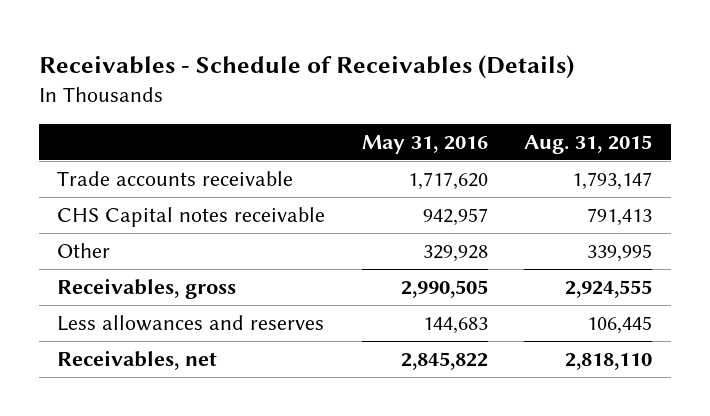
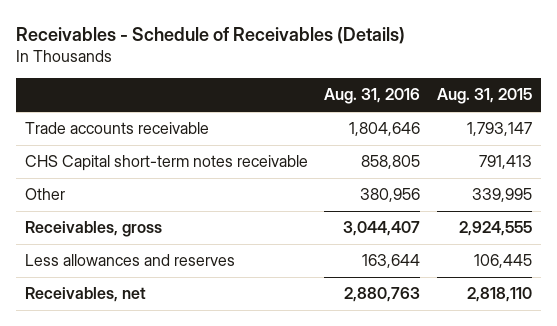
[361,135,488,155] May 31, 2016 -> none
none -> [324,88,421,105] Aug. 31, 2016
[57,206,326,227] CHS Capital notes receivable -> [24,155,308,172] CHS Capital short-term notes receivable

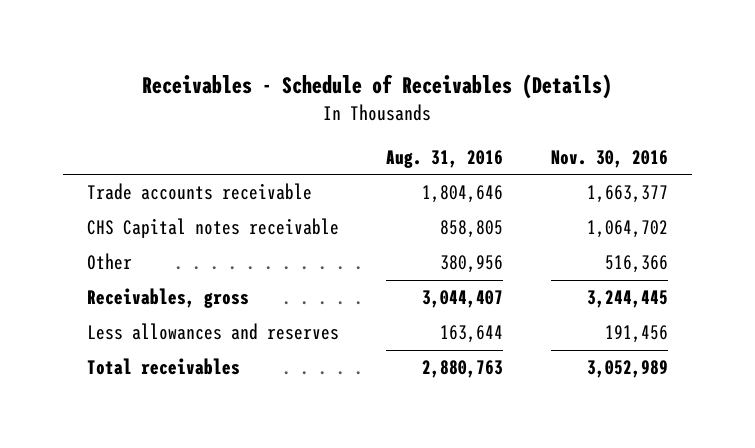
[437,88,533,105] Aug. 31, 2015 -> none
none -> [550,149,668,168] Nov. 30, 2016
[24,155,308,172] CHS Capital short-term notes receivable -> [86,218,339,239] CHS Capital notes receivable
[24,287,146,303] Receivables, net -> [86,358,240,376] Total receivables

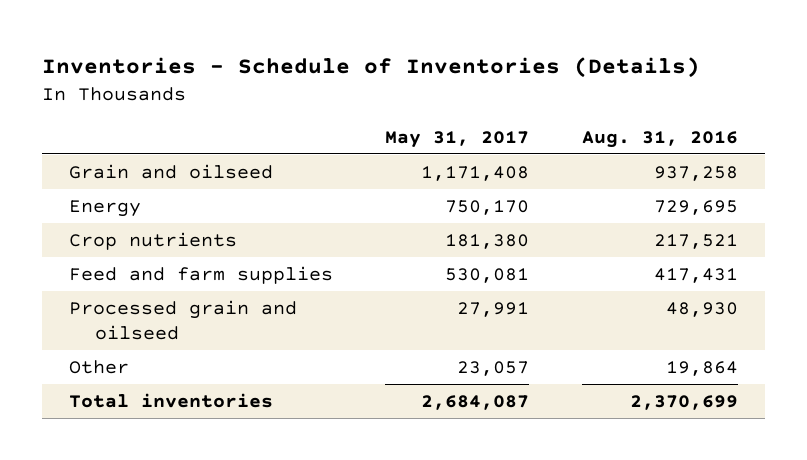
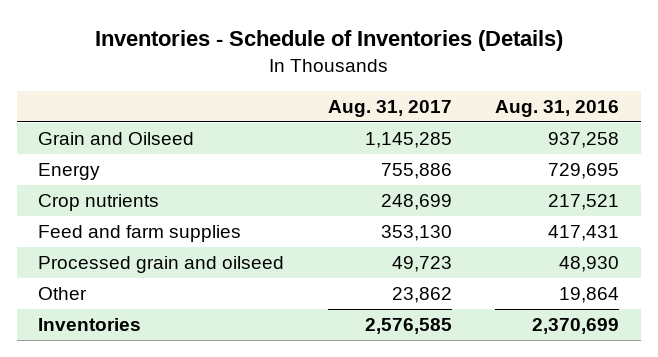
[385,130,530,148] May 31, 2017 -> none
none -> [327,100,452,118] Aug. 31, 2017
[68,163,273,179] Grain and oilseed -> [38,131,195,145] Grain and Oilseed
[68,392,273,408] Total inventories -> [38,317,142,331] Inventories

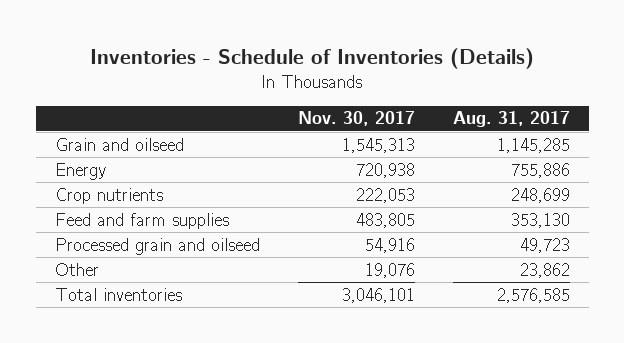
[495,100,620,118] Aug. 31, 2016 -> none
none -> [297,111,415,127] Nov. 30, 2017
[38,131,195,145] Grain and Oilseed -> [54,137,184,151] Grain and oilseed
[38,317,142,331] Inventories -> [54,287,182,301] Total inventories

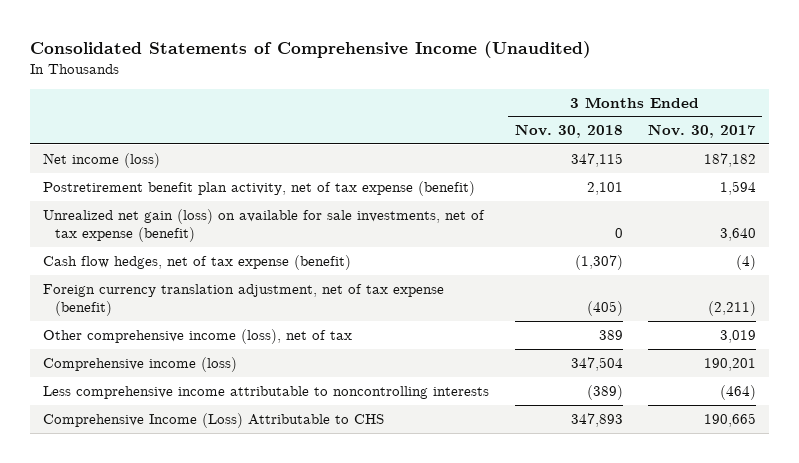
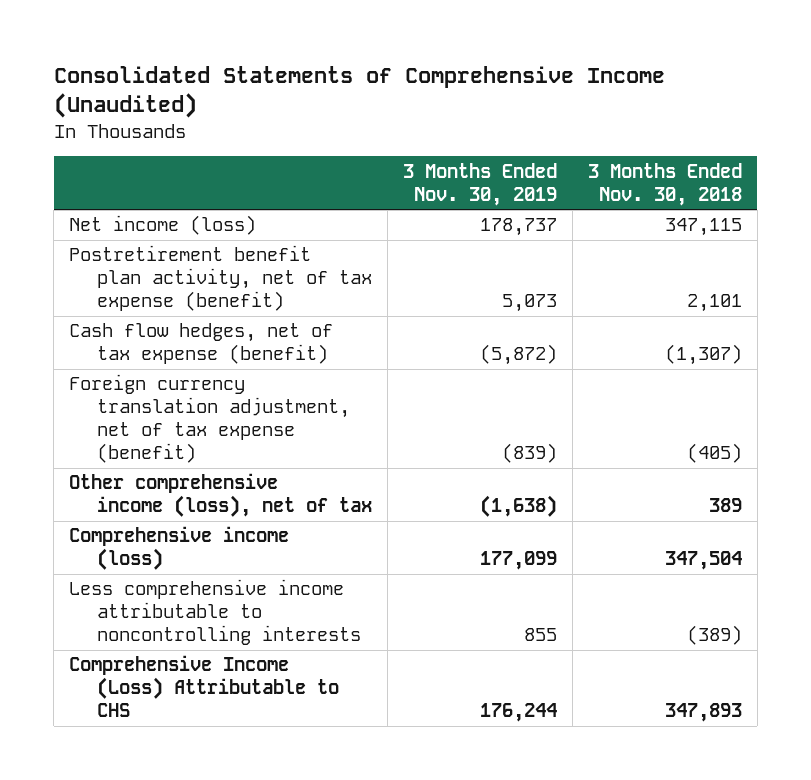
[647,124,756,139] Nov. 30, 2017 -> none
none -> [403,162,558,206] 3 Months Ended Nov. 30, 2019
[43,208,486,243] Unrealized net gain (loss) on available for sale investments, net of tax expense (benefit) -> none

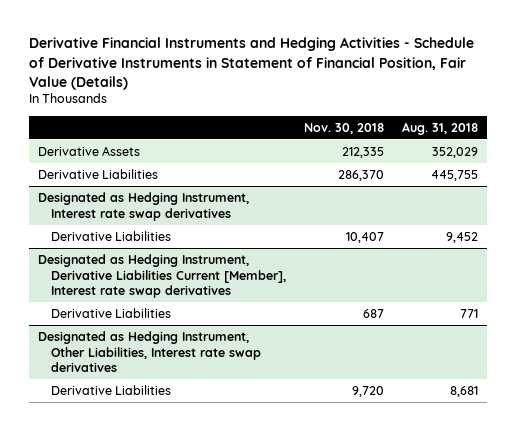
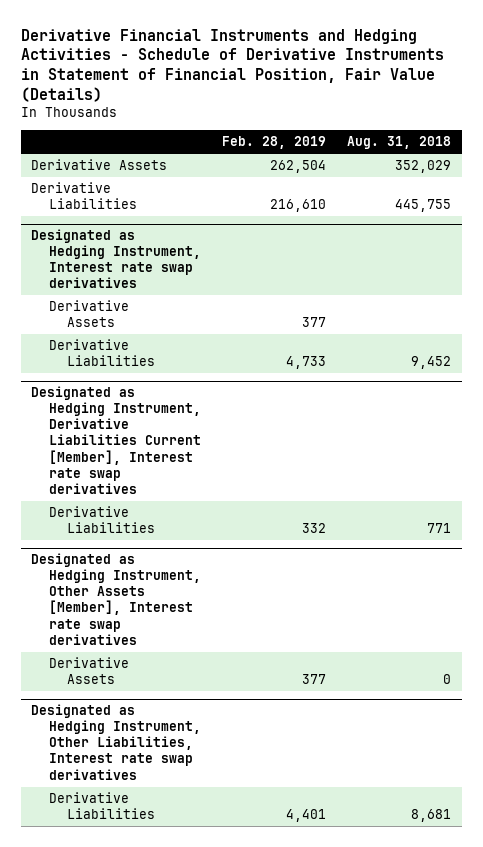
[304,122,385,134] Nov. 30, 2018 -> none
none -> [222,136,327,150] Feb. 28, 2019
none -> [49,300,130,328] Derivative Assets
none -> [31,553,202,645] Designated as Hedging Instrument, Other Assets [Member], Interest rate swap derivatives
none -> [49,657,130,685] Derivative Assets

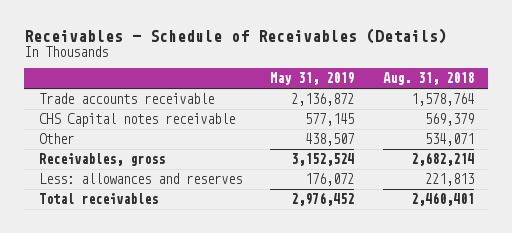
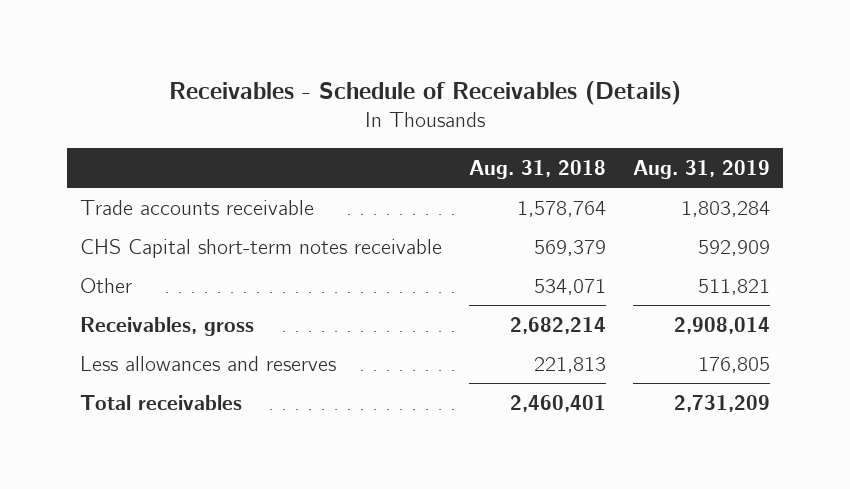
[270,72,355,86] May 31, 2019 -> none
none -> [632,159,770,179] Aug. 31, 2019
[38,113,235,128] CHS Capital notes receivable -> [80,238,443,258] CHS Capital short-term notes receivable
[38,173,242,185] Less: allowances and reserves -> [80,355,337,371] Less allowances and reserves

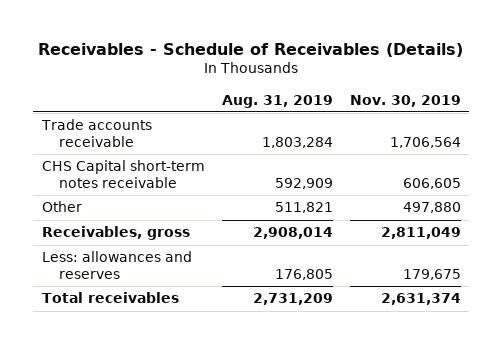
[469,159,607,179] Aug. 31, 2018 -> none
none -> [349,94,461,107] Nov. 30, 2019
[80,355,337,371] Less allowances and reserves -> [41,251,192,279] Less: allowances and reserves

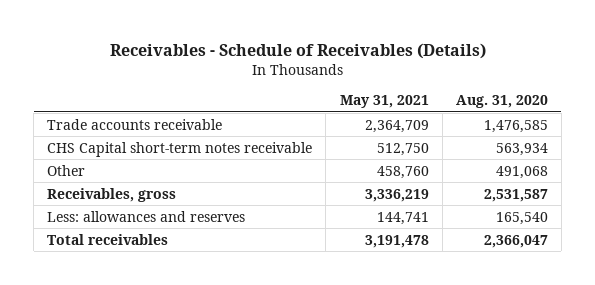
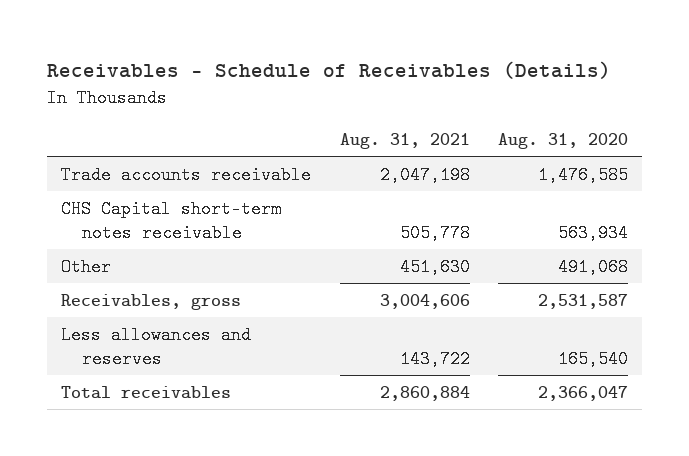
[339,95,429,109] May 31, 2021 -> none
none -> [339,132,470,149] Aug. 31, 2021
[47,210,246,222] Less: allowances and reserves -> [61,325,252,368] Less allowances and reserves

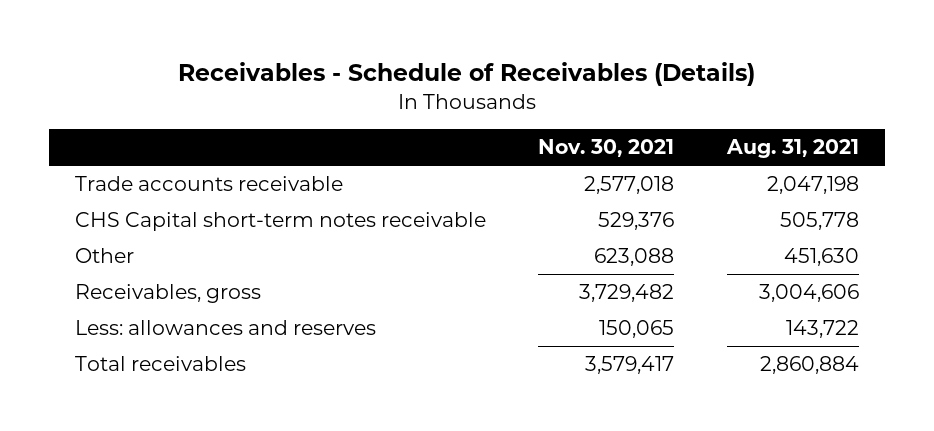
[497,132,628,149] Aug. 31, 2020 -> none
none -> [538,139,675,158] Nov. 30, 2021
[61,325,252,368] Less allowances and reserves -> [74,320,376,336] Less: allowances and reserves

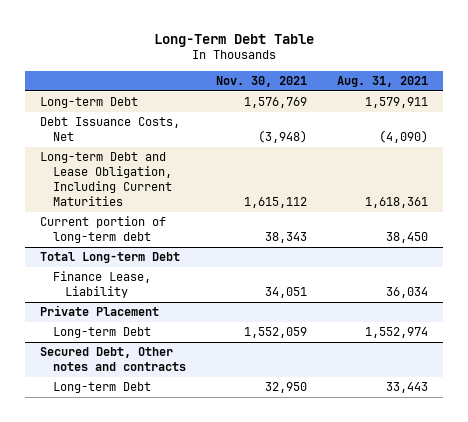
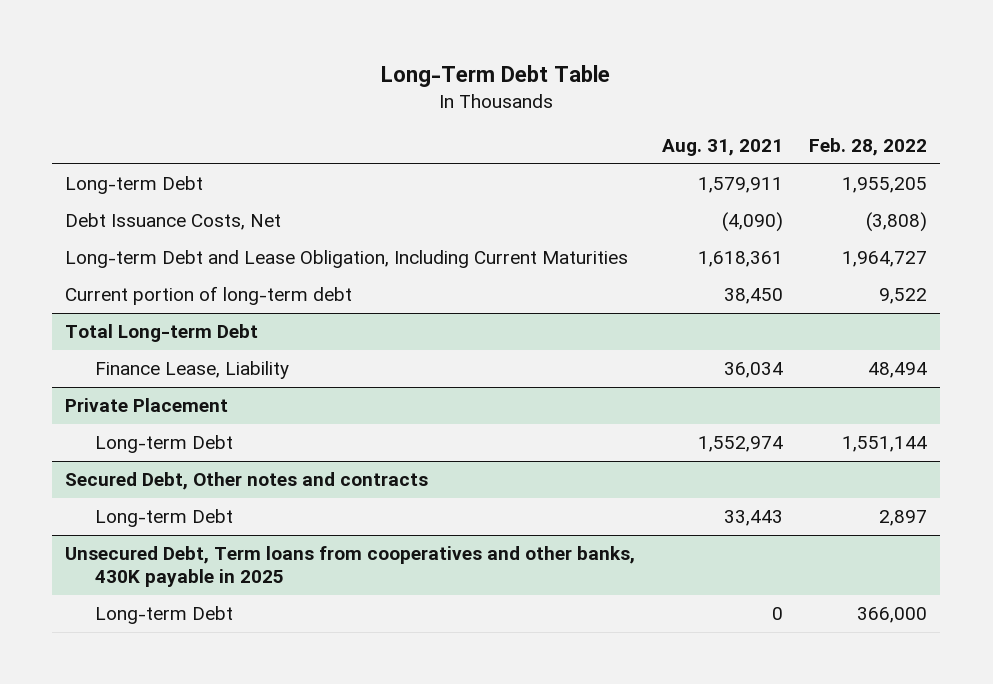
[215,76,307,88] Nov. 30, 2021 -> none
none -> [809,138,928,157] Feb. 28, 2022
none -> [65,546,636,588] Unsecured Debt, Term loans from cooperatives and other banks, 430K payable in 2025
none -> [95,606,234,625] Long-term Debt

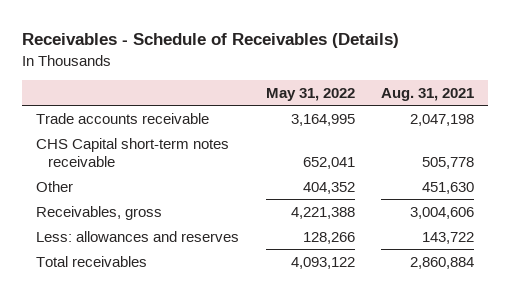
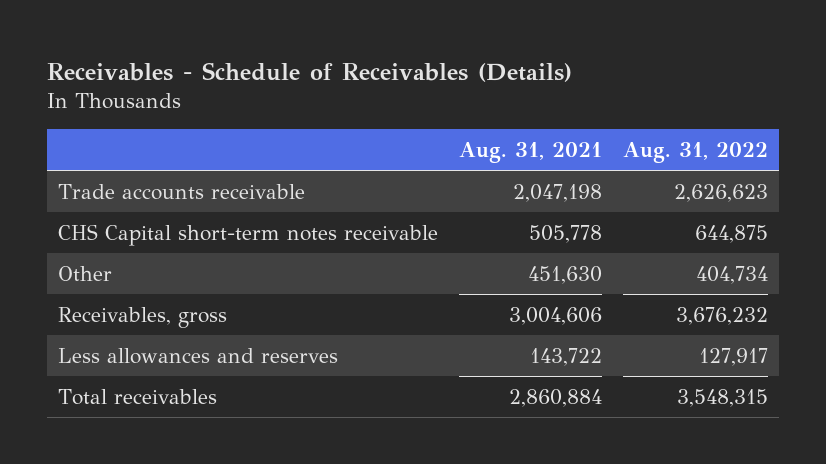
[265,88,355,102] May 31, 2022 -> none
none -> [623,141,769,163] Aug. 31, 2022
[35,230,239,242] Less: allowances and reserves -> [57,347,338,364] Less allowances and reserves

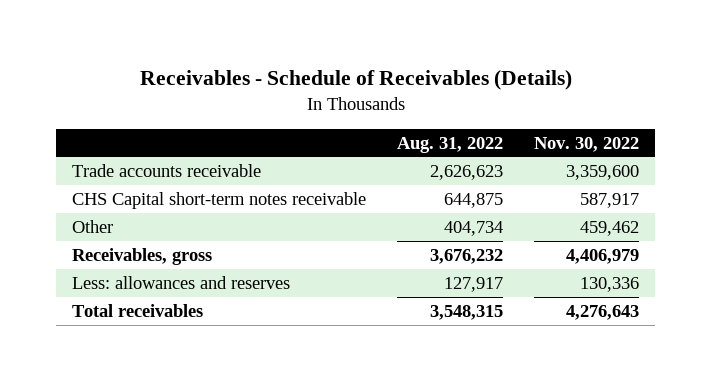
[459,141,603,163] Aug. 31, 2021 -> none
none -> [534,136,640,152] Nov. 30, 2022
[57,347,338,364] Less allowances and reserves -> [71,275,290,289] Less: allowances and reserves

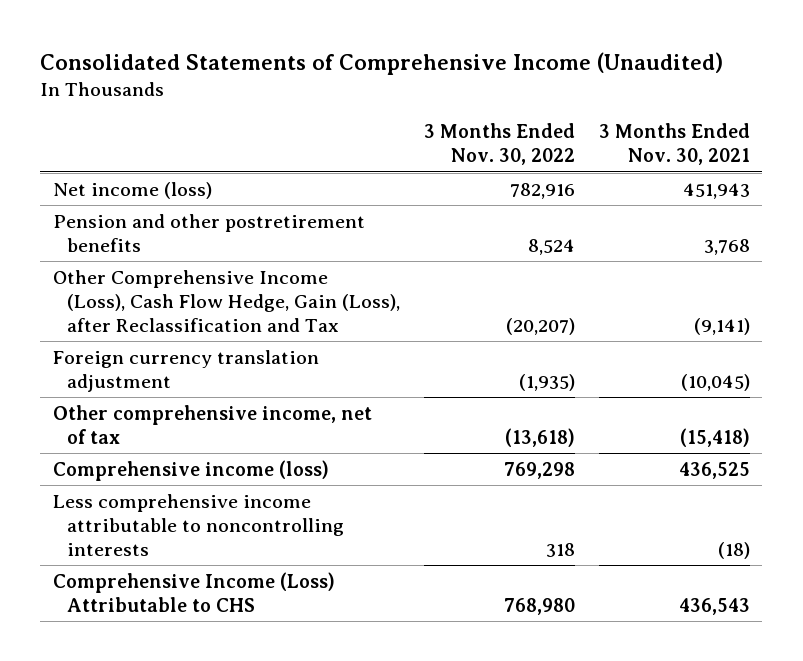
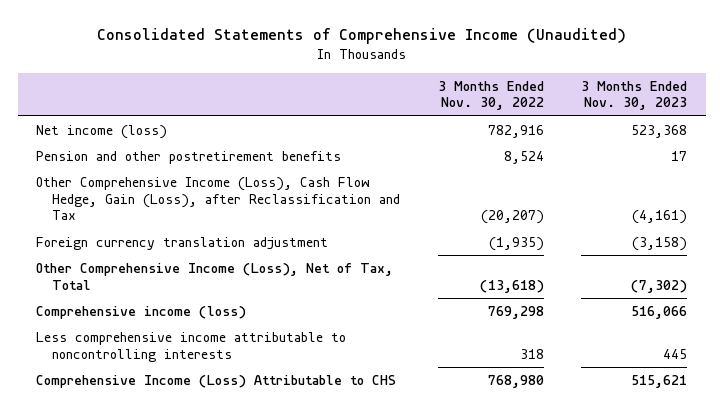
[599,123,751,166] 3 Months Ended Nov. 30, 2021 -> none
none -> [581,80,688,111] 3 Months Ended Nov. 30, 2023
[52,404,372,444] Other comprehensive income, net of tax -> [36,262,394,290] Other Comprehensive Income (Loss), Net of Tax, Total

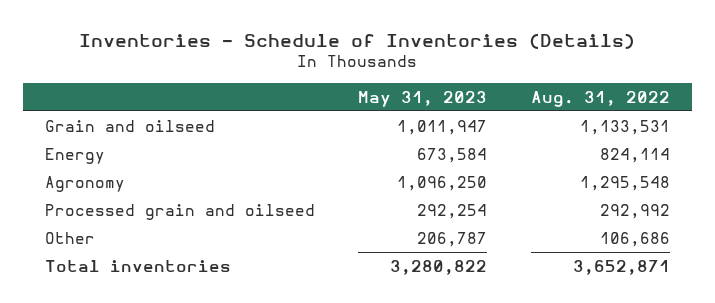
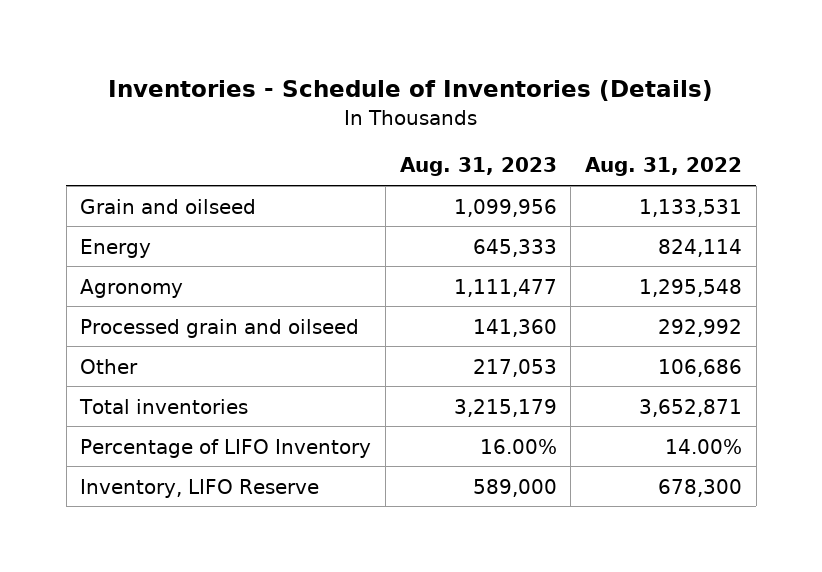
[358,90,488,107] May 31, 2023 -> none
none -> [399,157,557,177] Aug. 31, 2023
none -> [80,438,372,458] Percentage of LIFO Inventory
none -> [80,478,320,498] Inventory, LIFO Reserve

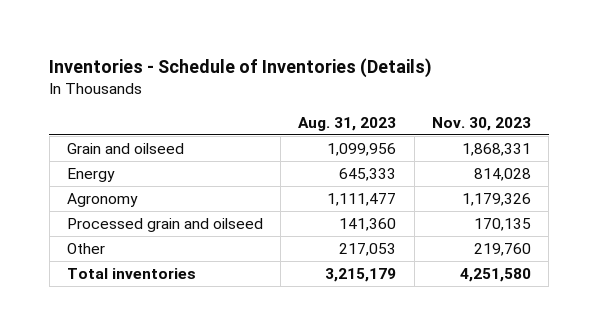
[584,157,742,177] Aug. 31, 2022 -> none
none -> [431,116,531,131] Nov. 30, 2023
[80,438,372,458] Percentage of LIFO Inventory -> none
[80,478,320,498] Inventory, LIFO Reserve -> none

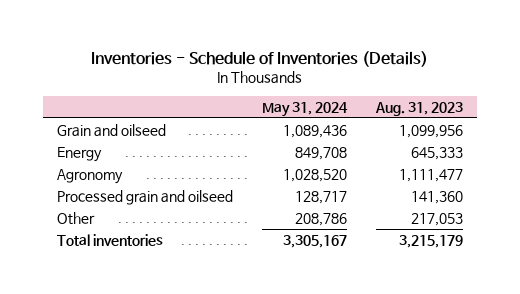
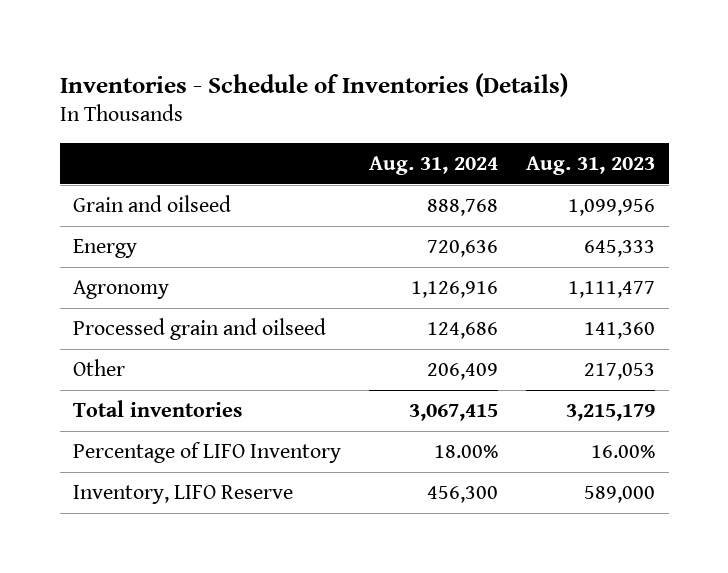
[262,101,349,117] May 31, 2024 -> none
none -> [369,155,499,175] Aug. 31, 2024
none -> [73,442,342,464] Percentage of LIFO Inventory
none -> [73,485,294,505] Inventory, LIFO Reserve

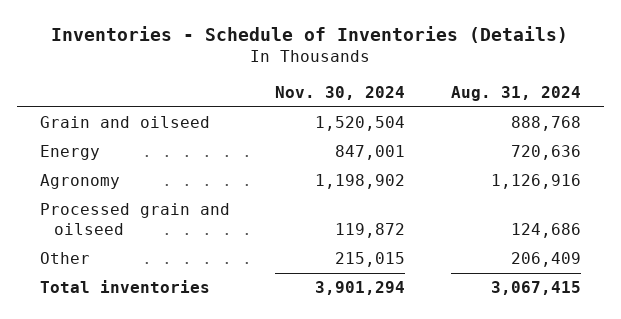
[525,155,655,175] Aug. 31, 2023 -> none
none -> [275,86,406,101] Nov. 30, 2024
[73,442,342,464] Percentage of LIFO Inventory -> none
[73,485,294,505] Inventory, LIFO Reserve -> none

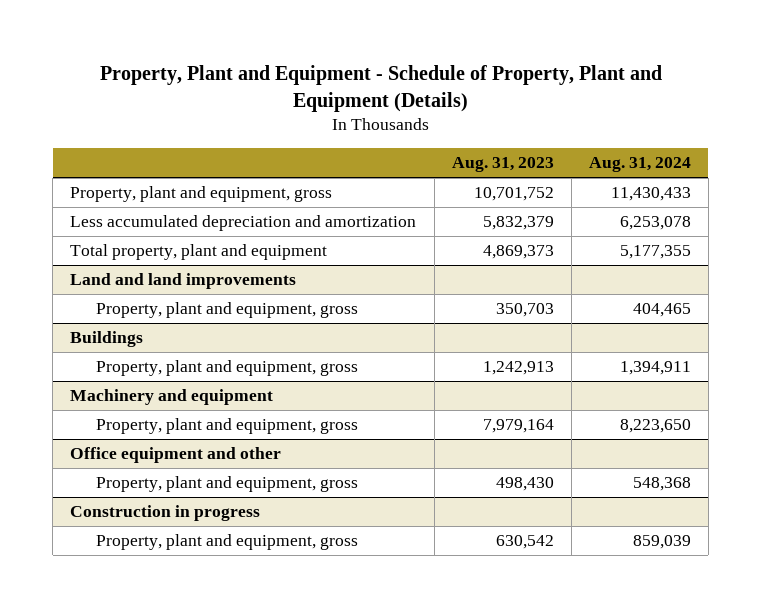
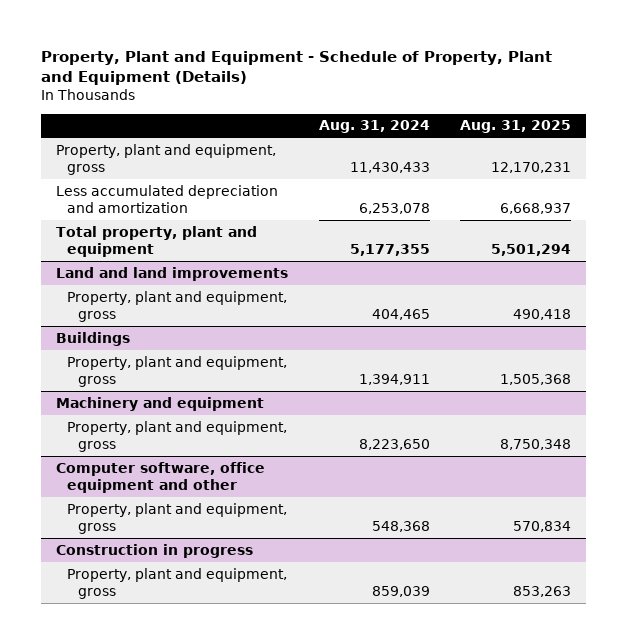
[451,156,554,172] Aug. 31, 2023 -> none
none -> [460,120,572,134] Aug. 31, 2025
[70,447,282,464] Office equipment and other -> [56,461,266,493] Computer software, office equipment and other

